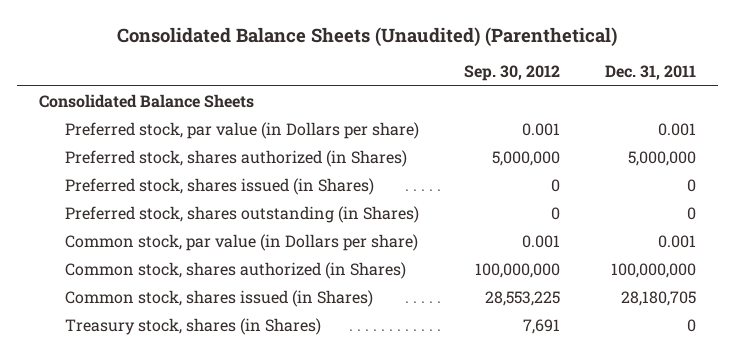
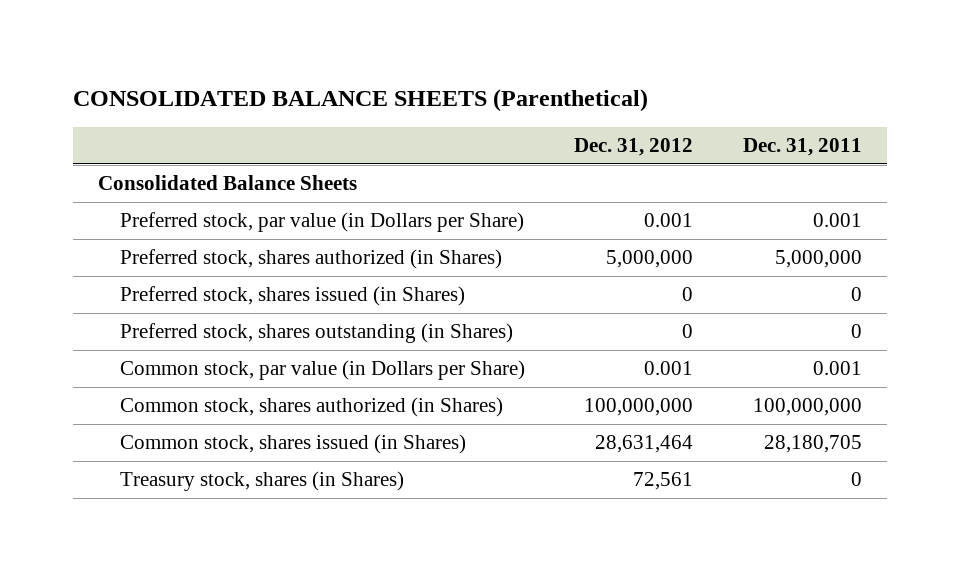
[117,26,618,47] Consolidated Balance Sheets (Unaudited) (Parenthetical) -> [73,88,649,112] CONSOLIDATED BALANCE SHEETS (Parenthetical)
[463,65,560,82] Sep. 30, 2012 -> none
none -> [574,138,694,157] Dec. 31, 2012
[64,121,419,139] Preferred stock, par value (in Dollars per share) -> [119,212,524,233] Preferred stock, par value (in Dollars per Share)
[64,233,418,251] Common stock, par value (in Dollars per share) -> [119,360,525,381] Common stock, par value (in Dollars per Share)

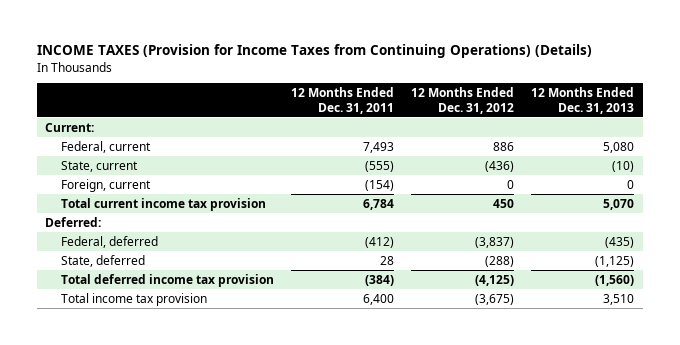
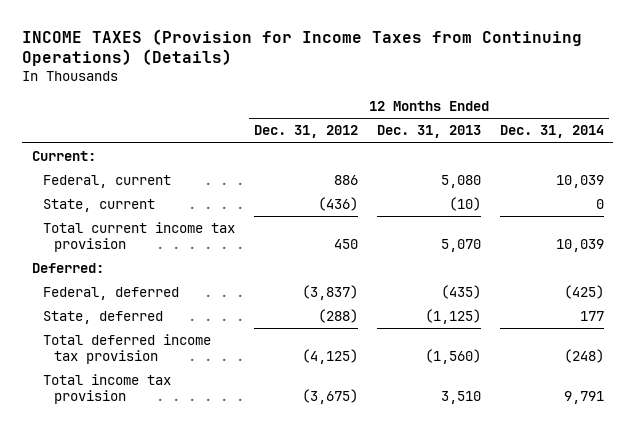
[291,87,395,114] 12 Months Ended Dec. 31, 2011 -> none
none -> [499,125,604,139] Dec. 31, 2014
[60,178,151,192] Foreign, current -> none

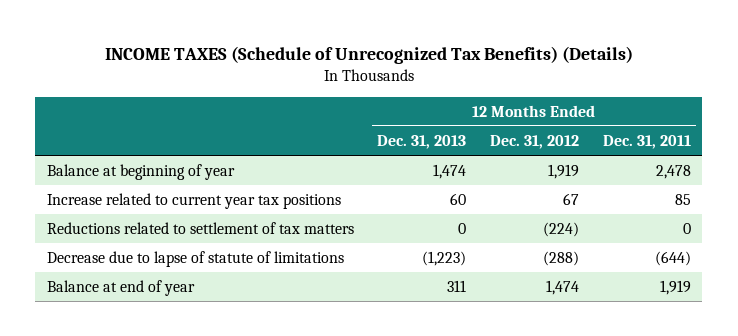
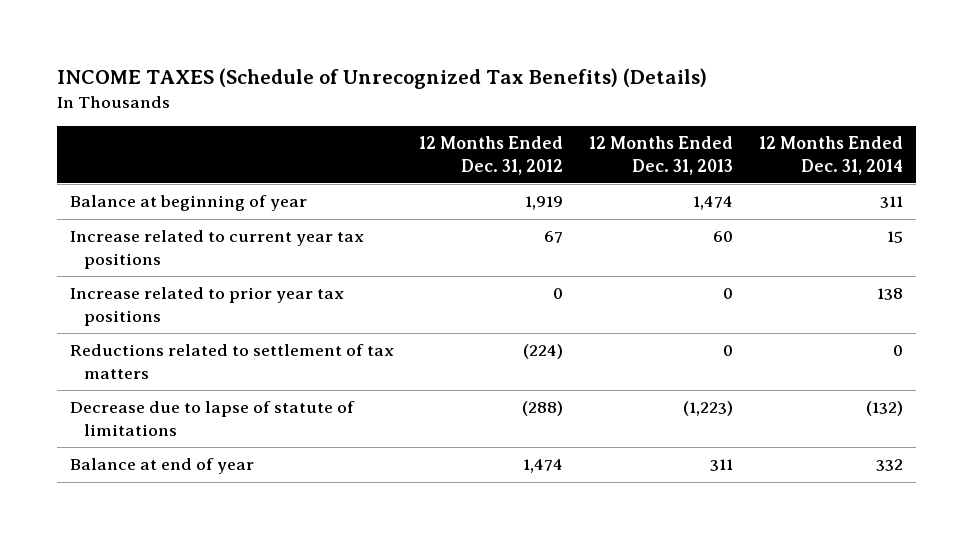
[602,134,691,149] Dec. 31, 2011 -> none
none -> [759,136,904,175] 12 Months Ended Dec. 31, 2014
none -> [69,287,344,326] Increase related to prior year tax positions

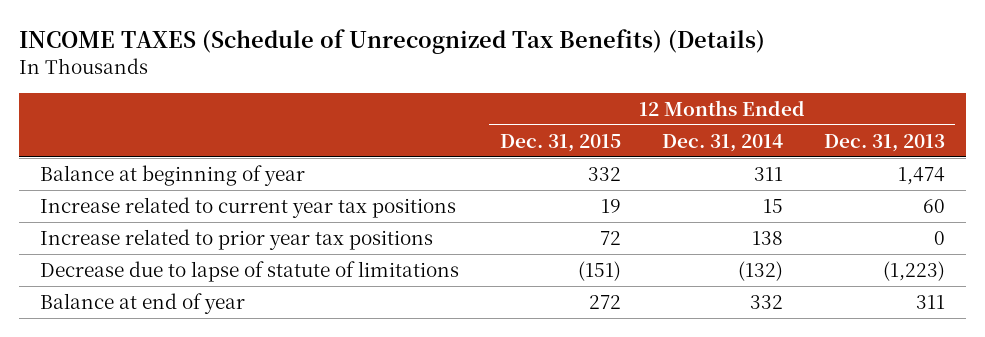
[419,136,564,175] 12 Months Ended Dec. 31, 2012 -> none
none -> [499,133,621,152] Dec. 31, 2015
[69,344,394,379] Reductions related to settlement of tax matters -> none

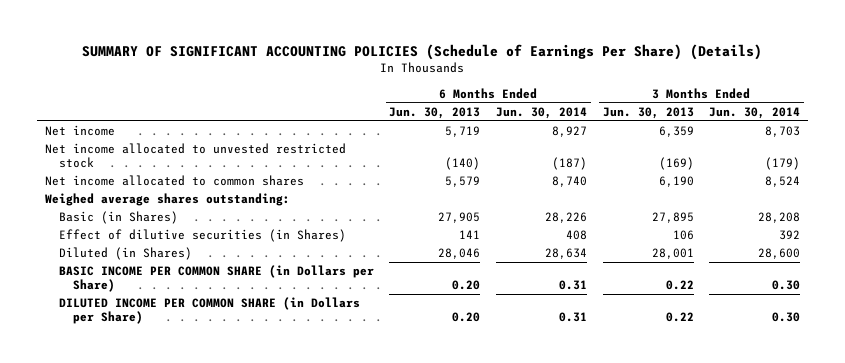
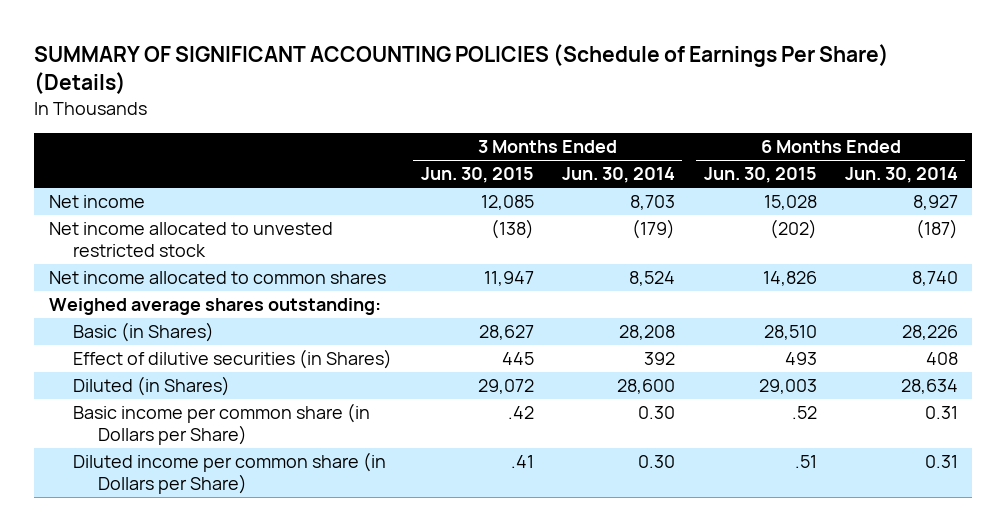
[389,107,481,120] Jun. 30, 2013 -> none
[602,107,694,120] Jun. 30, 2013 -> none
none -> [420,167,534,184] Jun. 30, 2015
none -> [703,167,817,184] Jun. 30, 2015
[58,265,374,293] BASIC INCOME PER COMMON SHARE (in Dollars per Share) -> [73,403,371,445] Basic income per common share (in Dollars per Share)
[58,297,360,325] DILUTED INCOME PER COMMON SHARE (in Dollars per Share) -> [73,452,387,494] Diluted income per common share (in Dollars per Share)

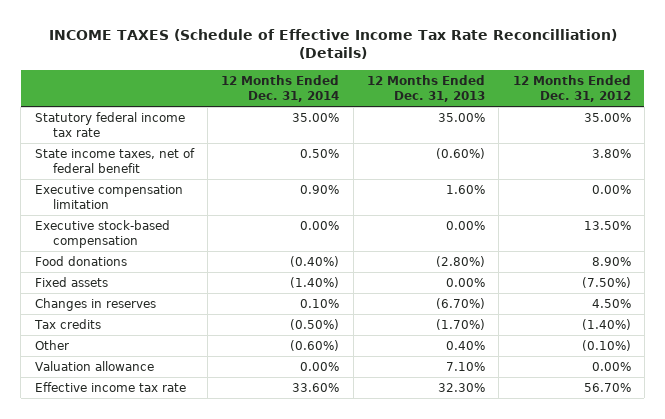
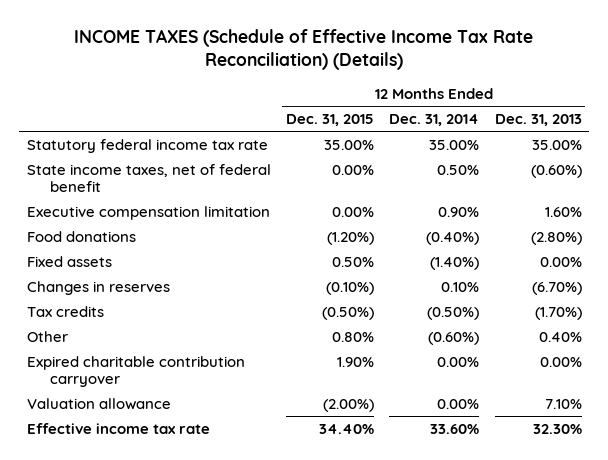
[48,28,617,60] INCOME TAXES (Schedule of Effective Income Tax Rate Reconcilliation) (Details) -> [74,28,534,71] INCOME TAXES (Schedule of Effective Income Tax Rate Reconciliation) (Details)
[512,74,631,103] 12 Months Ended Dec. 31, 2012 -> none
none -> [286,114,375,127] Dec. 31, 2015
[34,219,170,248] Executive stock-based compensation -> none
none -> [26,355,245,388] Expired charitable contribution carryover

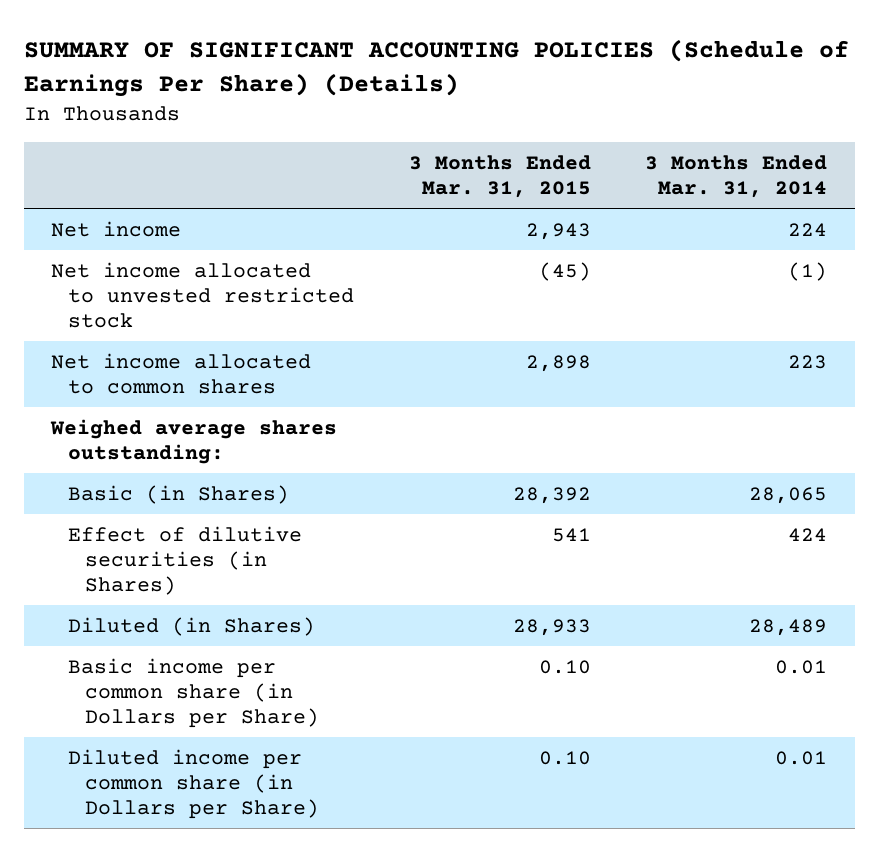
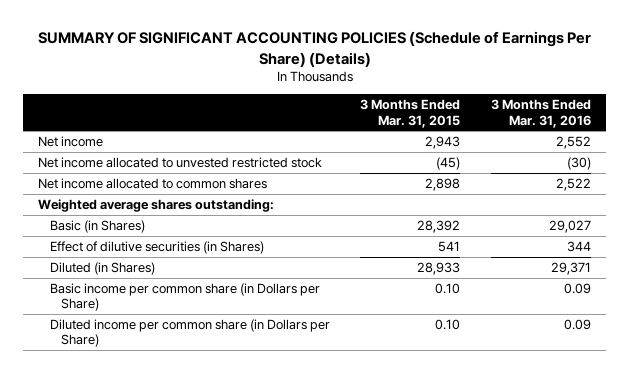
[645,154,828,198] 3 Months Ended Mar. 31, 2014 -> none
none -> [490,98,591,128] 3 Months Ended Mar. 31, 2016
[50,418,338,464] Weighed average shares outstanding: -> [38,198,275,212] Weighted average shares outstanding:

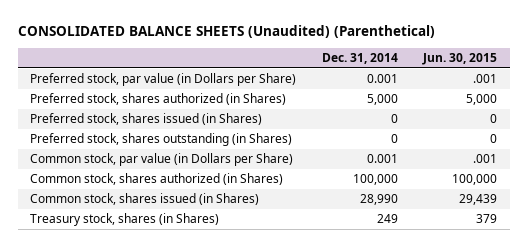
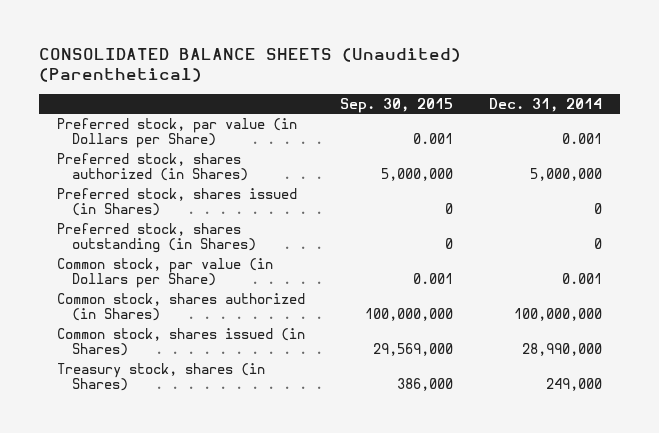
[422,53,498,66] Jun. 30, 2015 -> none
none -> [340,97,454,113] Sep. 30, 2015
[366,94,398,106] 5,000 -> [530,168,603,182] 5,000,000
[352,174,398,186] 100,000 -> [514,308,603,322] 100,000,000
[359,194,398,206] 28,990 -> [522,343,603,357] 28,990,000
[376,214,398,224] 249 -> [546,378,603,392] 249,000

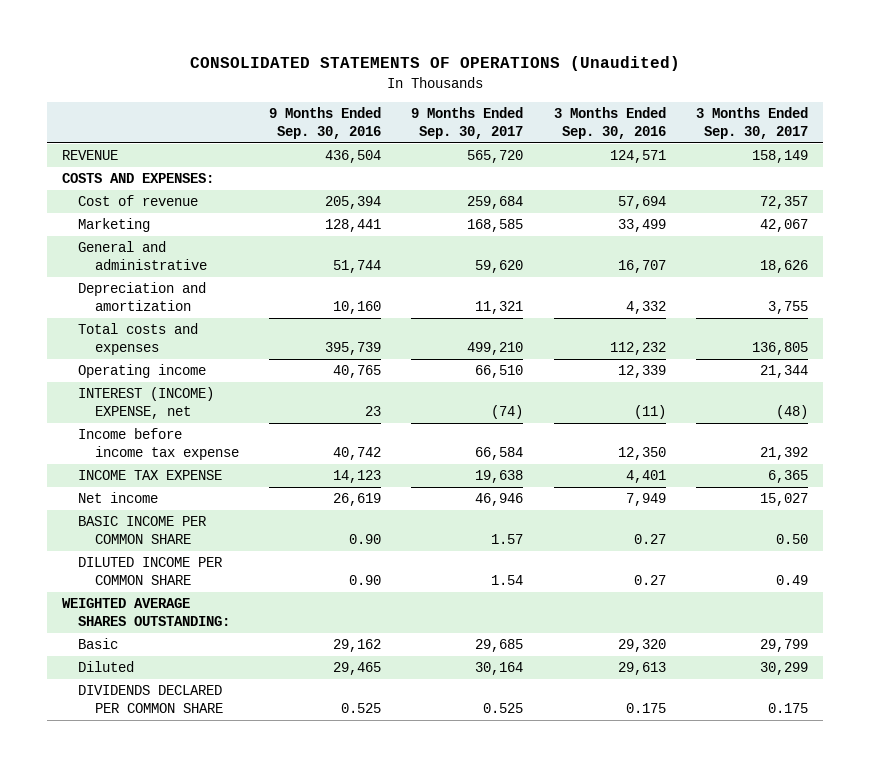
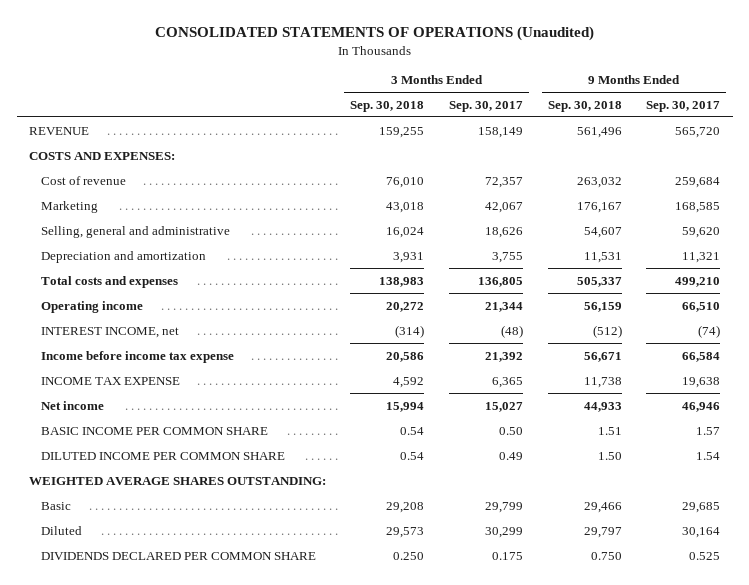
[269,106,382,139] 9 Months Ended Sep. 30, 2016 -> none
[553,106,666,139] 3 Months Ended Sep. 30, 2016 -> none
none -> [350,100,425,112] Sep. 30, 2018
none -> [547,100,622,112] Sep. 30, 2018
[78,241,207,271] General and administrative -> [41,225,231,238] Selling, general and administrative
[78,387,215,420] INTEREST (INCOME) EXPENSE, net -> [41,326,180,338] INTEREST INCOME, net

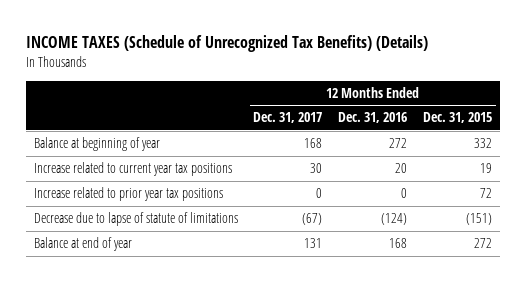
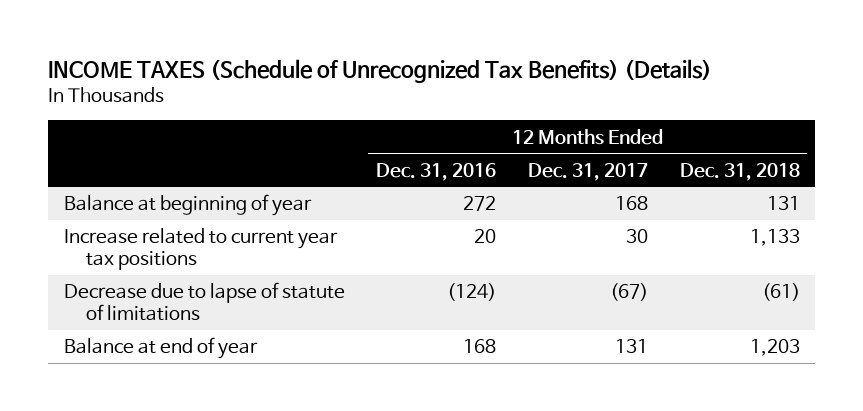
[422,112,492,124] Dec. 31, 2015 -> none
none -> [679,162,800,181] Dec. 31, 2018
[33,187,223,202] Increase related to prior year tax positions -> none

